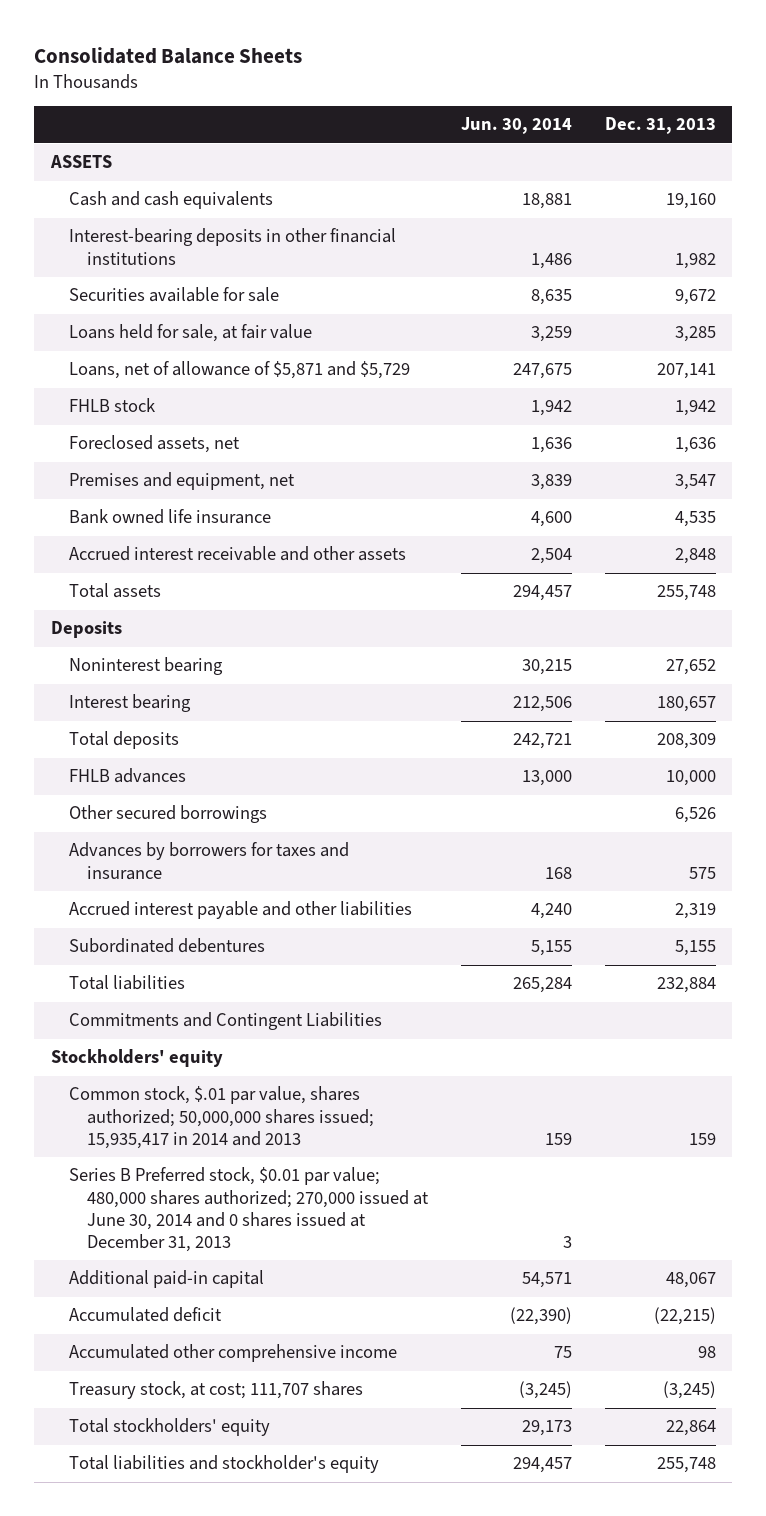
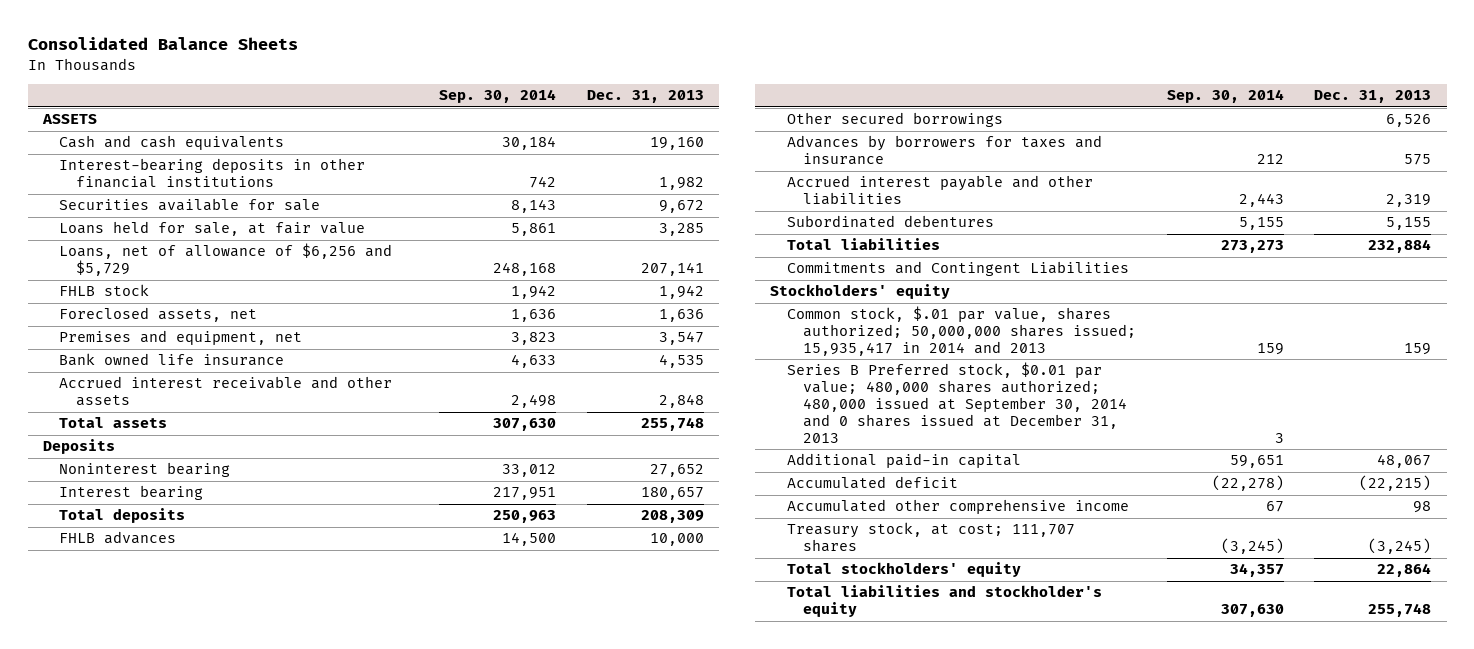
[460,117,572,135] Jun. 30, 2014 -> none
none -> [439,89,557,104] Sep. 30, 2014
[68,361,410,380] Loans, net of allowance of $5,871 and $5,729 -> [59,243,393,277] Loans, net of allowance of $6,256 and $5,729
[68,1167,430,1252] Series B Preferred stock, $0.01 par value; 480,000 shares authorized; 270,000 issued at June 30, 2014 and 0 shares issued at December 31, 2013 -> [786,362,1127,443] Series B Preferred stock, $0.01 par value; 480,000 shares authorized; 480,000 issued at September 30, 2014 and 0 shares issued at December 31, 2013

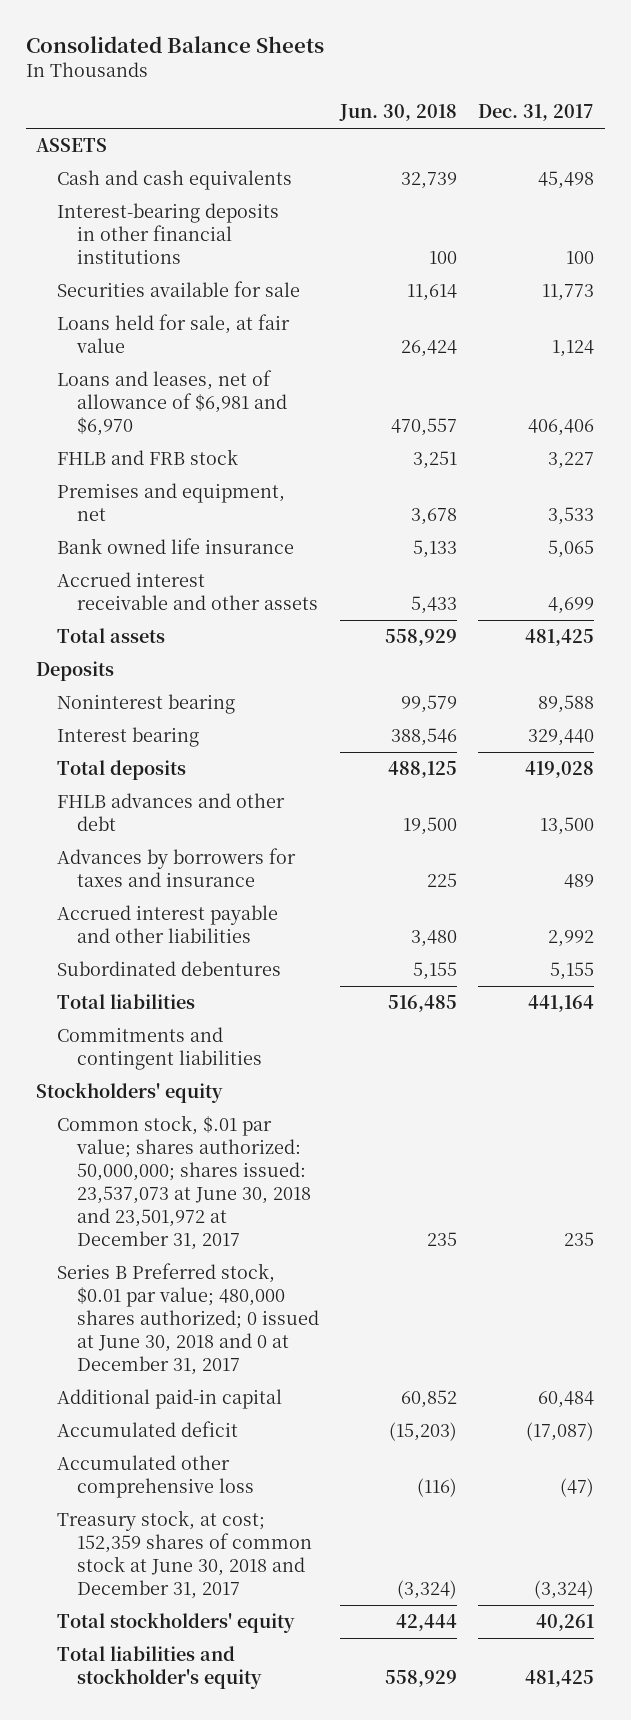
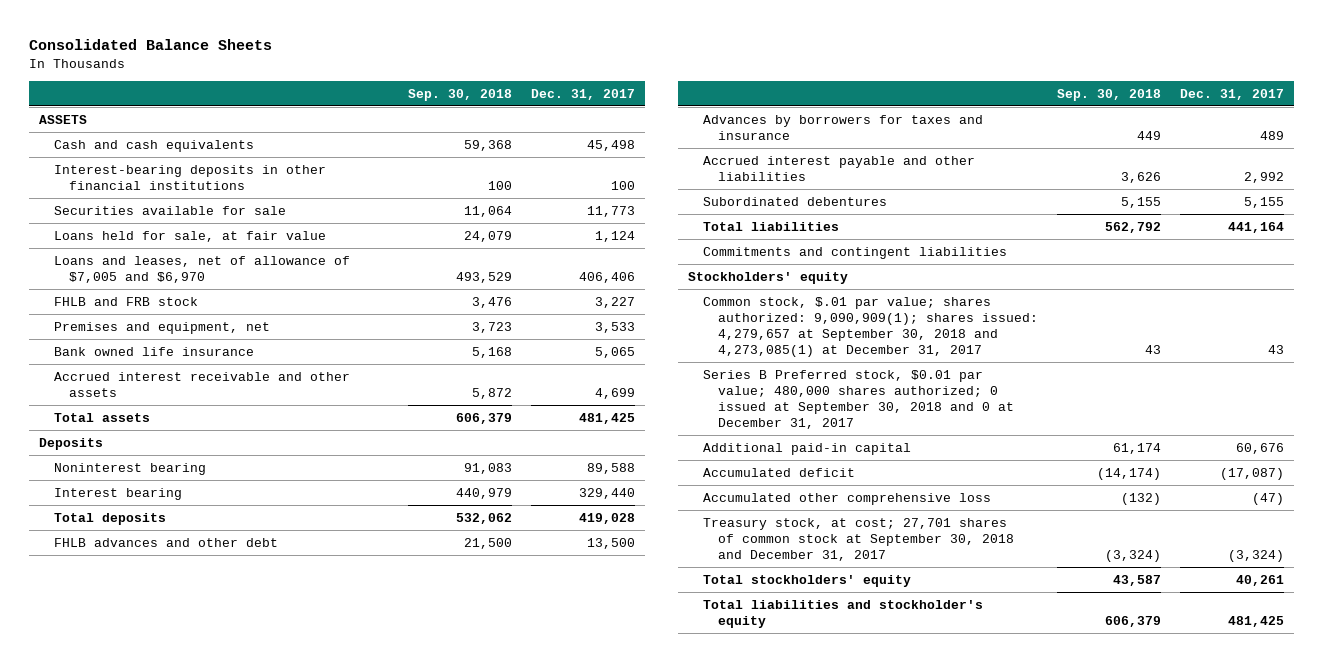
[339,104,458,122] Jun. 30, 2018 -> none
none -> [408,88,513,101] Sep. 30, 2018
[56,369,287,437] Loans and leases, net of allowance of $6,981 and $6,970 -> [54,255,351,283] Loans and leases, net of allowance of $7,005 and $6,970
[56,1114,311,1251] Common stock, $.01 par value; shares authorized: 50,000,000; shares issued: 23,537,073 at June 30, 2018 and 23,501,972 at December 31, 2017 -> [702,296,1038,357] Common stock, $.01 par value; shares authorized: 9,090,909(1); shares issued: 4,279,657 at September 30, 2018 and 4,273,085(1) at December 31, 2017
[564,1232,595,1247] 235 -> [1268,344,1285,354] 43
[56,1262,319,1376] Series B Preferred stock, $0.01 par value; 480,000 shares authorized; 0 issued at June 30, 2018 and 0 at December 31, 2017 -> [702,369,1014,429] Series B Preferred stock, $0.01 par value; 480,000 shares authorized; 0 issued at September 30, 2018 and 0 at December 31, 2017
[538,1390,595,1408] 60,484 -> [1236,442,1285,454] 60,676
[56,1509,312,1600] Treasury stock, at cost; 152,359 shares of common stock at June 30, 2018 and December 31, 2017 -> [702,517,1014,561] Treasury stock, at cost; 27,701 shares of common stock at September 30, 2018 and December 31, 2017

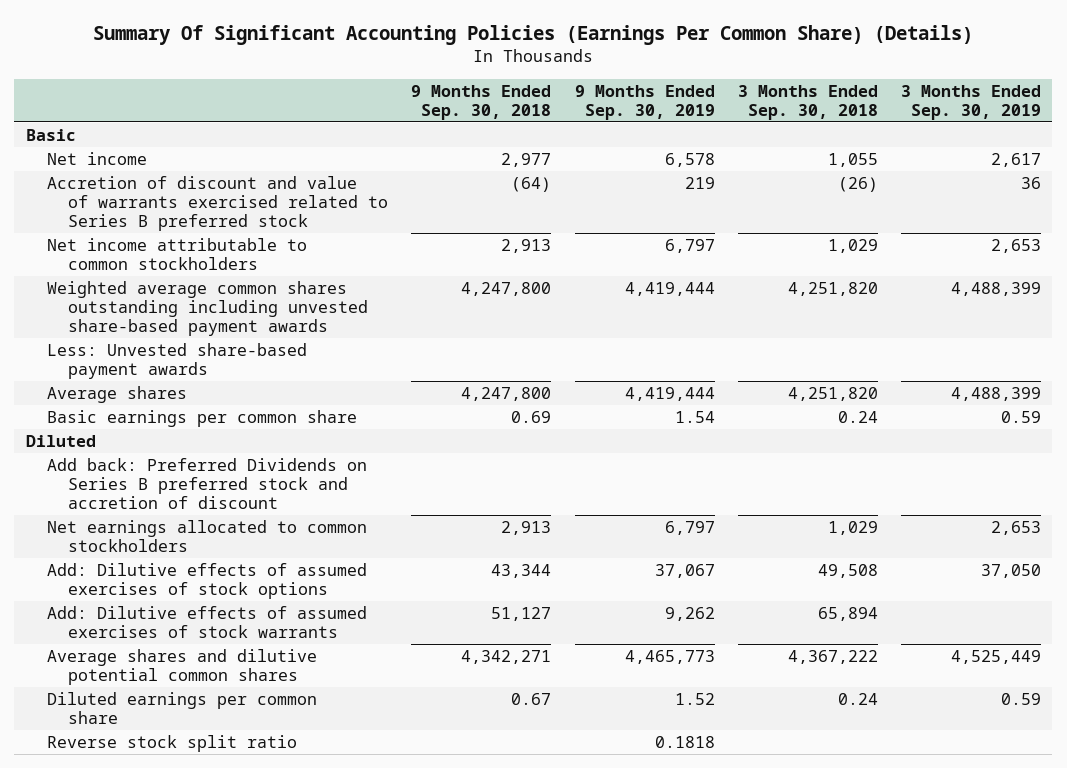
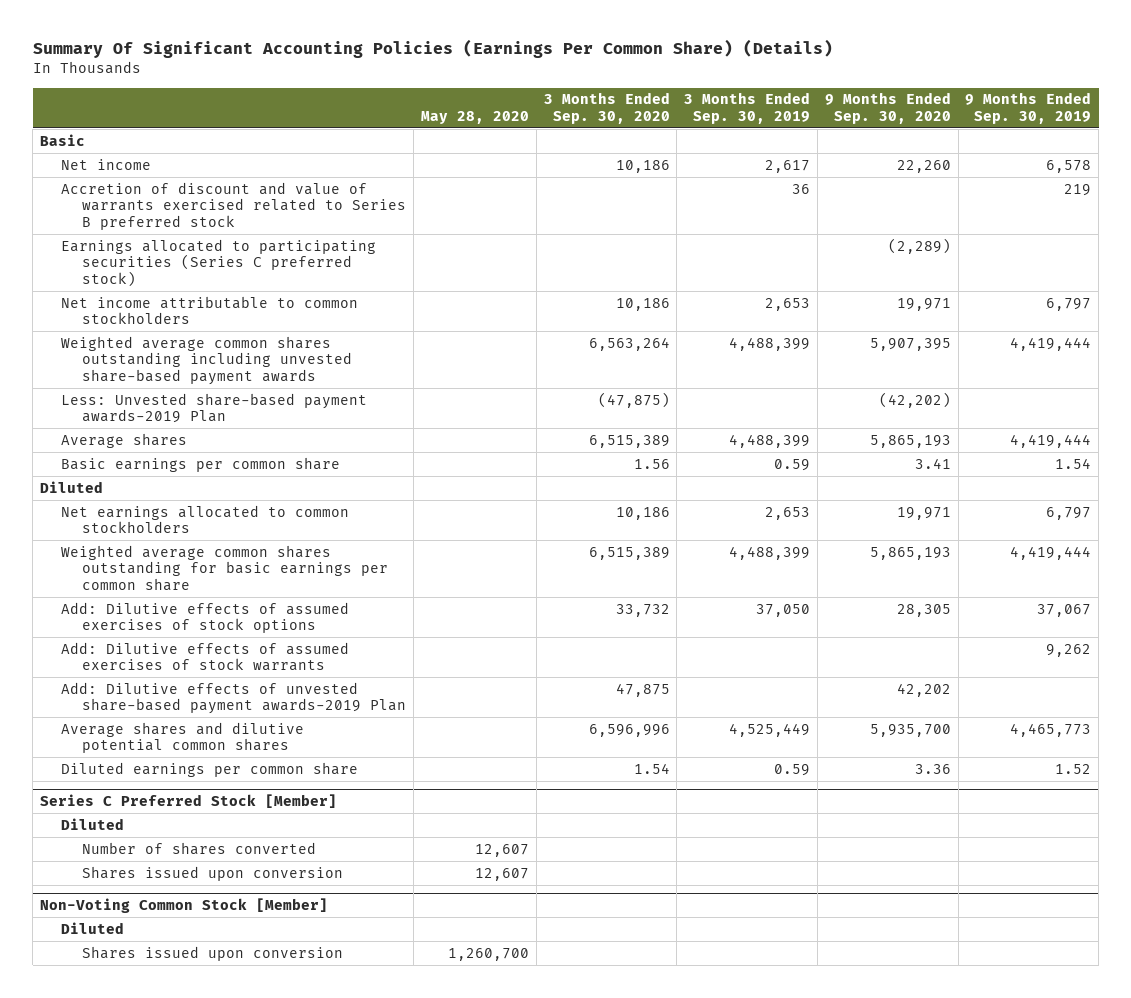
[411,84,552,121] 9 Months Ended Sep. 30, 2018 -> none
[737,84,878,121] 3 Months Ended Sep. 30, 2018 -> none
none -> [420,110,529,124] May 28, 2020
none -> [543,92,670,124] 3 Months Ended Sep. 30, 2020
none -> [824,92,951,124] 9 Months Ended Sep. 30, 2020
none -> [61,238,377,287] Earnings allocated to participating securities (Series C preferred stock)
[46,342,307,380] Less: Unvested share-based payment awards -> [61,392,368,424] Less: Unvested share-based payment awards-2019 Plan
[46,457,367,510] Add back: Preferred Dividends on Series B preferred stock and accretion of discount -> none
none -> [61,544,389,591] Weighted average common shares outstanding for basic earnings per common share
none -> [61,681,407,715] Add: Dilutive effects of unvested share-based payment awards-2019 Plan
[46,734,297,752] Reverse stock split ratio -> none
none -> [39,794,337,809] Series C Preferred Stock [Member]
none -> [61,817,125,830] Diluted
none -> [82,841,317,855] Number of shares converted
none -> [82,865,344,881] Shares issued upon conversion
none -> [39,898,328,914] Non-Voting Common Stock [Member]
none -> [61,921,125,934] Diluted
none -> [82,945,344,961] Shares issued upon conversion

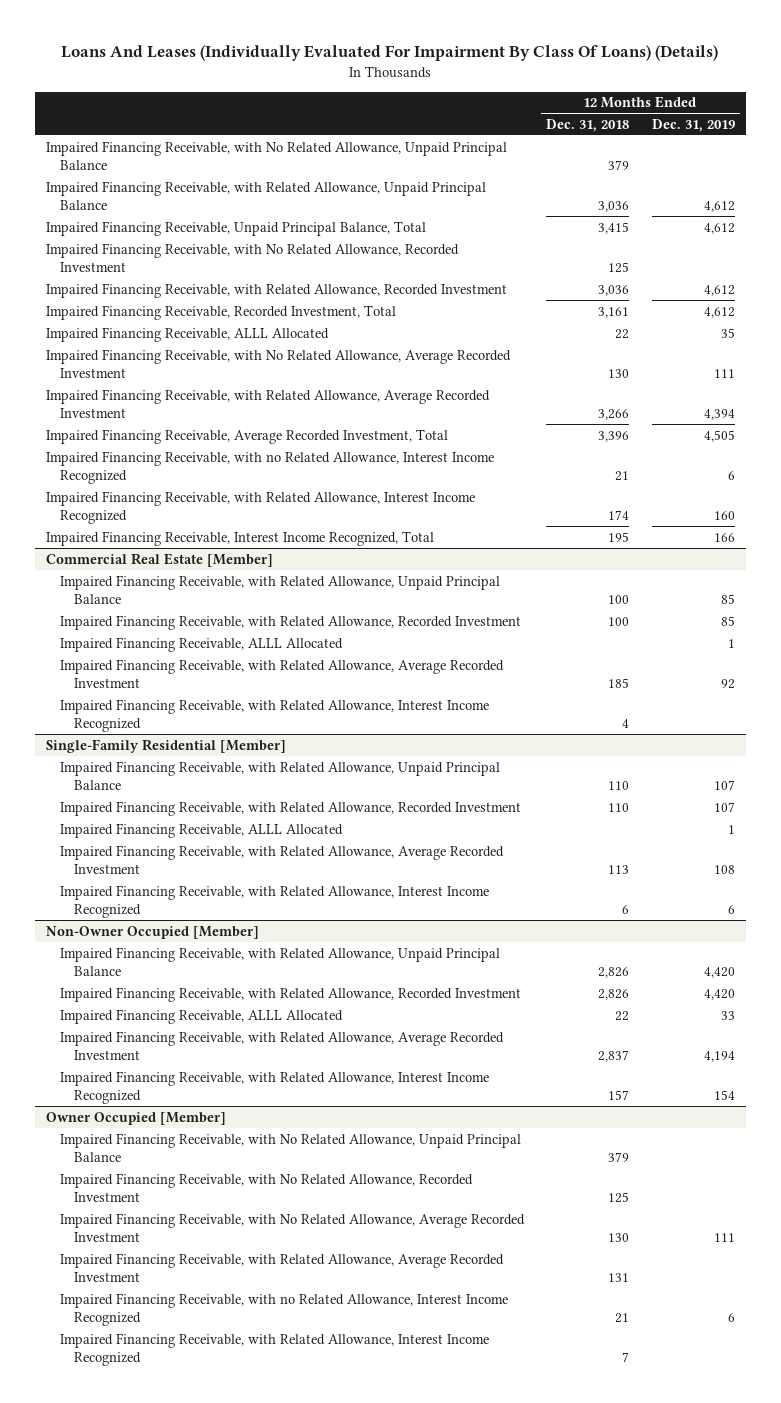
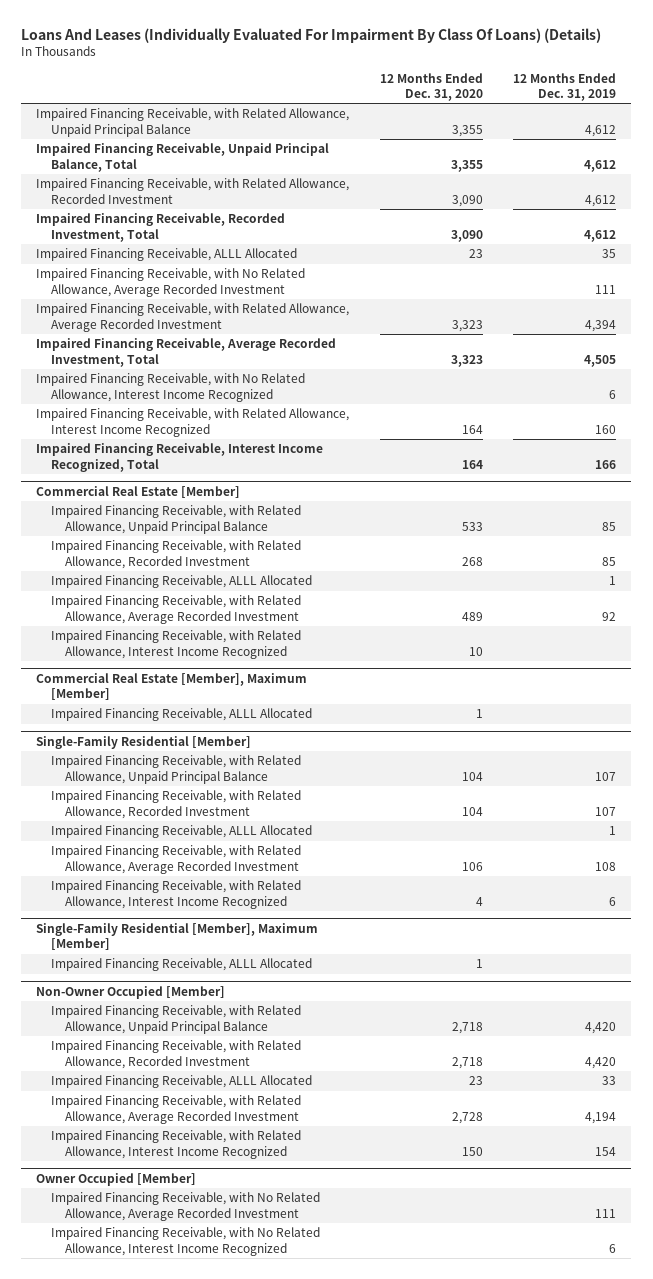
[546,118,630,132] Dec. 31, 2018 -> none
none -> [379,72,483,101] 12 Months Ended Dec. 31, 2020
[45,140,507,170] Impaired Financing Receivable, with No Related Allowance, Unpaid Principal Balance -> none
[45,242,459,272] Impaired Financing Receivable, with No Related Allowance, Recorded Investment -> none
[45,450,494,484] Impaired Financing Receivable, with no Related Allowance, Interest Income Recognized -> [36,373,306,402] Impaired Financing Receivable, with No Related Allowance, Interest Income Recognized
none -> [36,672,308,701] Commercial Real Estate [Member], Maximum [Member]
none -> [50,708,312,722] Impaired Financing Receivable, ALLL Allocated
none -> [36,922,319,951] Single-Family Residential [Member], Maximum [Member]
none -> [50,958,312,972] Impaired Financing Receivable, ALLL Allocated
[60,1132,522,1162] Impaired Financing Receivable, with No Related Allowance, Unpaid Principal Balance -> none
[60,1172,474,1202] Impaired Financing Receivable, with No Related Allowance, Recorded Investment -> none
[60,1252,505,1282] Impaired Financing Receivable, with Related Allowance, Average Recorded Investment -> none
[60,1332,490,1366] Impaired Financing Receivable, with Related Allowance, Interest Income Recognized -> none
[60,1292,509,1326] Impaired Financing Receivable, with no Related Allowance, Interest Income Recognized -> [50,1227,320,1256] Impaired Financing Receivable, with No Related Allowance, Interest Income Recognized

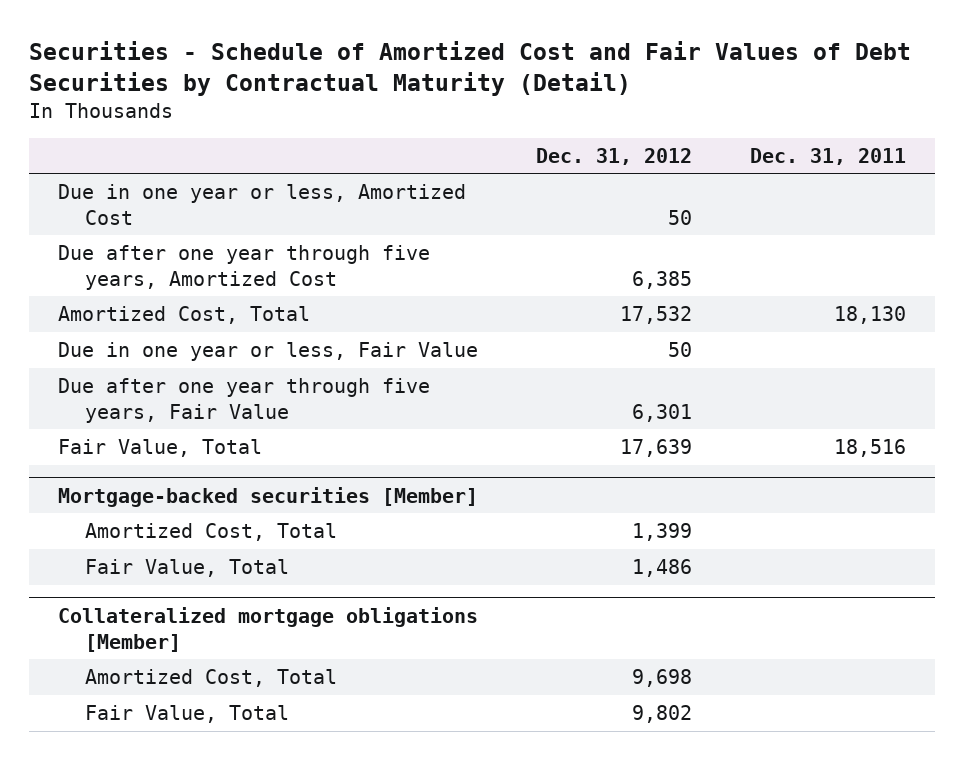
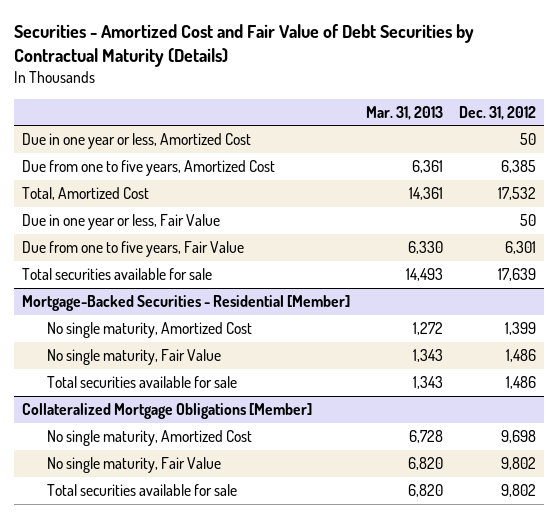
[28,40,911,96] Securities - Schedule of Amortized Cost and Fair Values of Debt Securities by Contractual Maturity (Detail) -> [14,24,475,68] Securities - Amortized Cost and Fair Value of Debt Securities by Contractual Maturity (Details)
[750,147,907,165] Dec. 31, 2011 -> none
none -> [365,105,443,120] Mar. 31, 2013
[57,245,430,290] Due after one year through five years, Amortized Cost -> [22,160,276,177] Due from one to five years, Amortized Cost
[57,306,310,325] Amortized Cost, Total -> [22,187,150,201] Total, Amortized Cost
[57,378,430,423] Due after one year through five years, Fair Value -> [22,241,245,258] Due from one to five years, Fair Value
[57,439,262,458] Fair Value, Total -> [22,268,213,281] Total securities available for sale
[57,486,478,507] Mortgage-backed securities [Member] -> [22,295,351,312] Mortgage-Backed Securities - Residential [Member]
[85,523,338,542] Amortized Cost, Total -> [46,322,252,339] No single maturity, Amortized Cost
none -> [46,349,221,366] No single maturity, Fair Value
[85,559,290,578] Fair Value, Total -> [46,376,237,389] Total securities available for sale
[57,606,478,652] Collateralized mortgage obligations [Member] -> [22,403,313,420] Collateralized Mortgage Obligations [Member]
[85,669,338,688] Amortized Cost, Total -> [46,430,252,447] No single maturity, Amortized Cost
none -> [46,457,221,474] No single maturity, Fair Value
[85,705,290,724] Fair Value, Total -> [46,484,237,497] Total securities available for sale

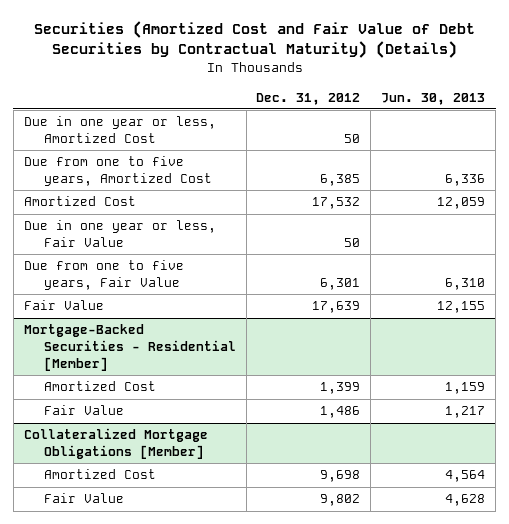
[14,24,475,68] Securities - Amortized Cost and Fair Value of Debt Securities by Contractual Maturity (Details) -> [33,20,475,59] Securities (Amortized Cost and Fair Value of Debt Securities by Contractual Maturity) (Details)
[365,105,443,120] Mar. 31, 2013 -> none
none -> [381,92,486,105] Jun. 30, 2013
[22,187,150,201] Total, Amortized Cost -> [23,196,136,207] Amortized Cost
[22,268,213,281] Total securities available for sale -> [23,300,104,311] Fair Value
[46,349,221,366] No single maturity, Fair Value -> none
[46,322,252,339] No single maturity, Amortized Cost -> [43,381,156,392] Amortized Cost
[46,376,237,389] Total securities available for sale -> [43,405,124,416] Fair Value
[46,457,221,474] No single maturity, Fair Value -> none
[46,430,252,447] No single maturity, Amortized Cost -> [43,469,156,480] Amortized Cost
[46,484,237,497] Total securities available for sale -> [43,493,124,504] Fair Value

